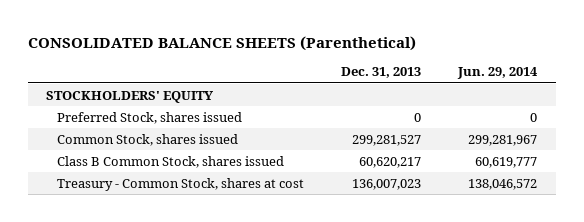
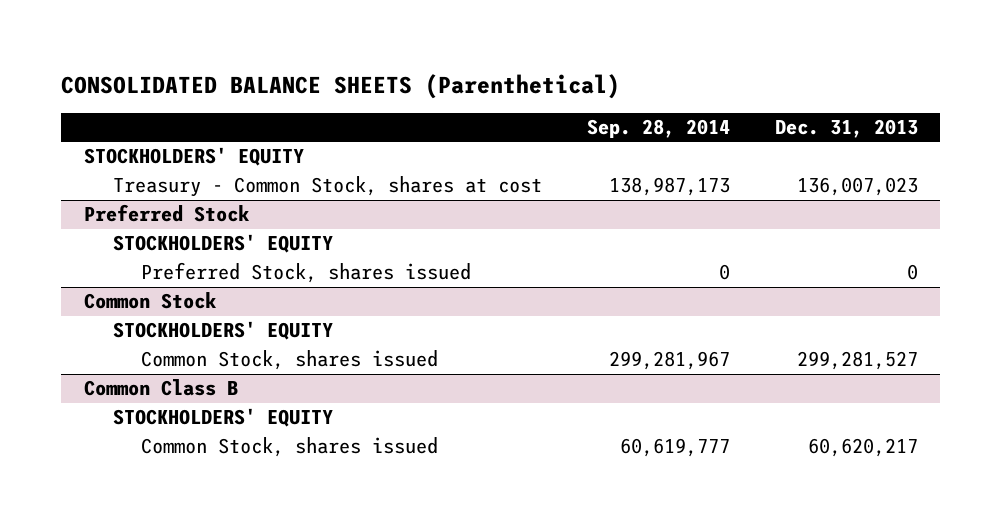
[457,67,539,80] Jun. 29, 2014 -> none
none -> [586,119,730,139] Sep. 28, 2014
[57,177,305,191] Treasury - Common Stock, shares at cost -> [112,176,542,198] Treasury - Common Stock, shares at cost
none -> [83,204,250,223] Preferred Stock
none -> [112,234,333,254] STOCKHOLDERS' EQUITY
none -> [83,292,217,310] Common Stock
none -> [112,321,333,341] STOCKHOLDERS' EQUITY
none -> [83,379,238,397] Common Class B
none -> [112,408,333,428] STOCKHOLDERS' EQUITY
[57,155,285,168] Class B Common Stock, shares issued -> [141,437,439,458] Common Stock, shares issued

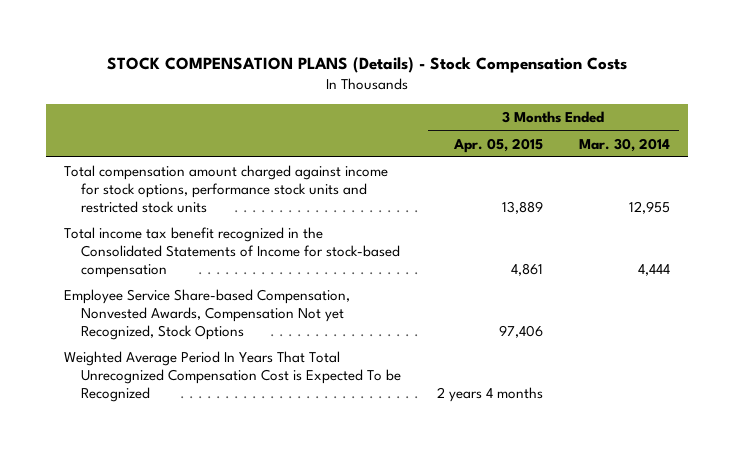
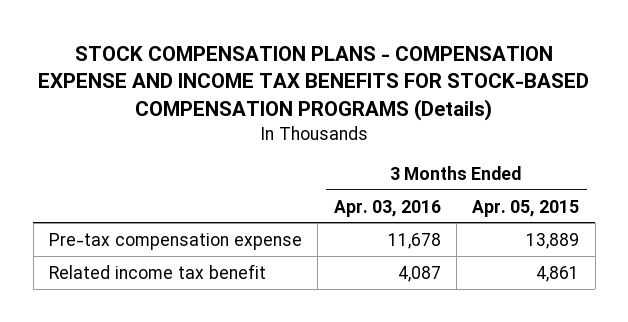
[106,57,627,74] STOCK COMPENSATION PLANS (Details) - Stock Compensation Costs -> [38,45,590,121] STOCK COMPENSATION PLANS - COMPENSATION EXPENSE AND INCOME TAX BENEFITS FOR STOCK-BASED COMPENSATION PROGRAMS (Details)
[578,137,670,152] Mar. 30, 2014 -> none
none -> [333,199,441,217] Apr. 03, 2016
[63,289,350,341] Employee Service Share-based Compensation, Nonvested Awards, Compensation Not yet Recognized, Stock Options -> none
[63,351,401,403] Weighted Average Period In Years That Total Unrecognized Compensation Cost is Expected To be Recognized -> none
[63,165,388,214] Total compensation amount charged against income for stock options, performance stock units and restricted stock units -> [48,232,302,250] Pre-tax compensation expense
[63,227,400,279] Total income tax benefit recognized in the Consolidated Statements of Income for stock-based compensation -> [48,263,266,279] Related income tax benefit

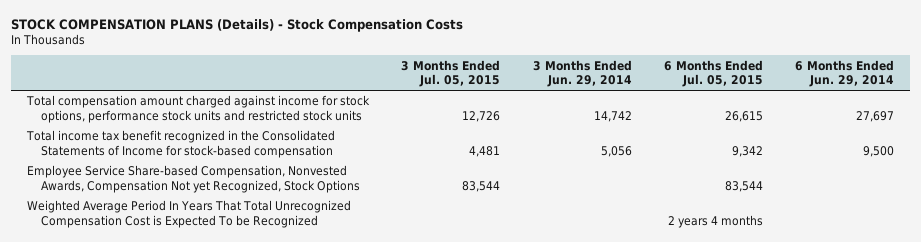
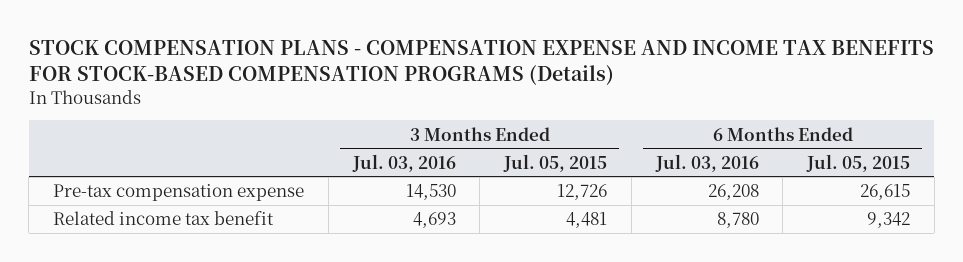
[10,18,463,32] STOCK COMPENSATION PLANS (Details) - Stock Compensation Costs -> [28,39,934,85] STOCK COMPENSATION PLANS - COMPENSATION EXPENSE AND INCOME TAX BENEFITS FOR STOCK-BASED COMPENSATION PROGRAMS (Details)
[532,59,632,88] 3 Months Ended Jun. 29, 2014 -> none
[795,59,895,88] 6 Months Ended Jun. 29, 2014 -> none
none -> [351,153,456,172] Jul. 03, 2016
none -> [654,153,759,172] Jul. 03, 2016
[27,165,361,193] Employee Service Share-based Compensation, Nonvested Awards, Compensation Not yet Recognized, Stock Options -> none
[27,200,352,228] Weighted Average Period In Years That Total Unrecognized Compensation Cost is Expected To be Recognized -> none
[26,95,371,123] Total compensation amount charged against income for stock options, performance stock units and restricted stock units -> [53,184,305,202] Pre-tax compensation expense
[26,130,336,158] Total income tax benefit recognized in the Consolidated Statements of Income for stock-based compensation -> [53,211,275,226] Related income tax benefit

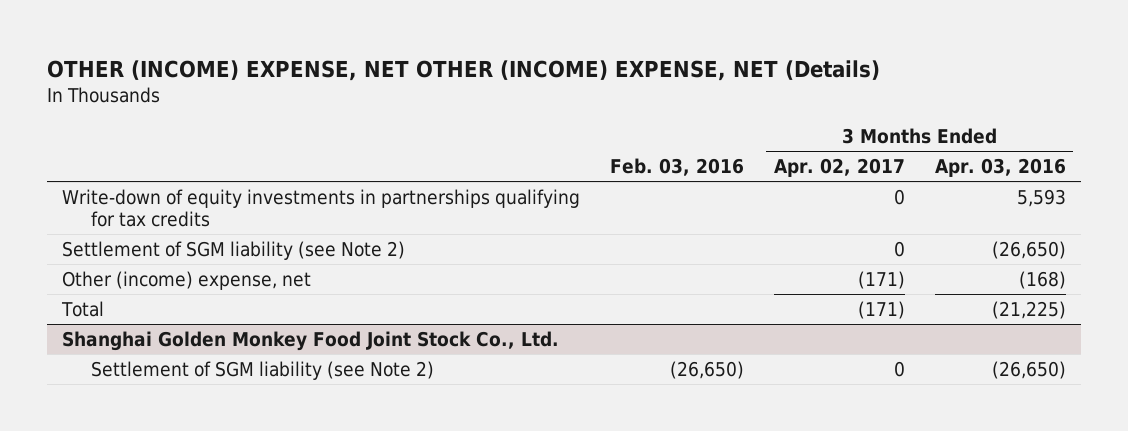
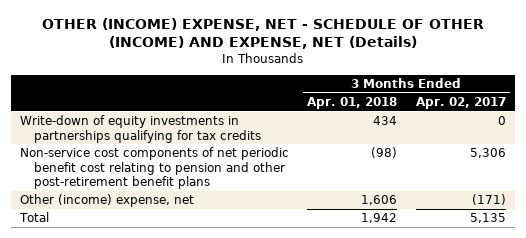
[47,59,881,81] OTHER (INCOME) EXPENSE, NET OTHER (INCOME) EXPENSE, NET (Details) -> [41,18,484,50] OTHER (INCOME) EXPENSE, NET - SCHEDULE OF OTHER (INCOME) AND EXPENSE, NET (Details)
[609,158,744,177] Feb. 03, 2016 -> none
[934,158,1066,178] Apr. 03, 2016 -> none
none -> [307,97,398,110] Apr. 01, 2018
[62,240,406,260] Settlement of SGM liability (see Note 2) -> none
none -> [20,147,290,189] Non-service cost components of net periodic benefit cost relating to pension and other post-retirement benefit plans
[62,330,560,351] Shanghai Golden Monkey Food Joint Stock Co., Ltd. -> none
[90,360,434,380] Settlement of SGM liability (see Note 2) -> none
[857,300,905,319] (171) -> [469,213,506,224] 5,135

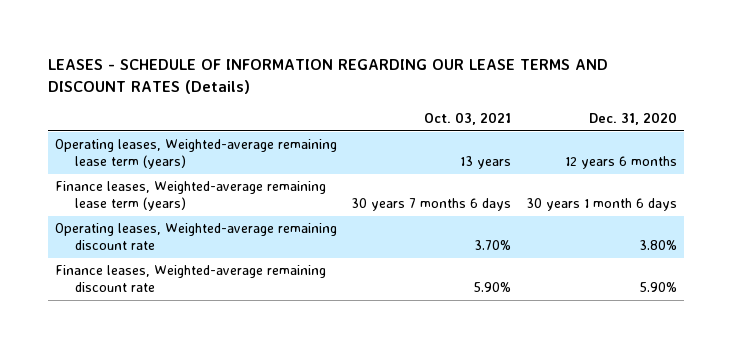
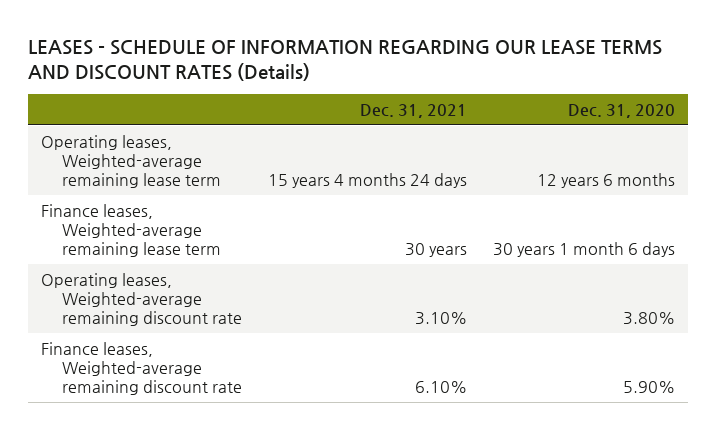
[424,112,512,126] Oct. 03, 2021 -> none
none -> [360,104,468,119] Dec. 31, 2021
[54,139,337,170] Operating leases, Weighted-average remaining lease term (years) -> [41,134,222,189] Operating leases, Weighted-average remaining lease term
[54,181,326,212] Finance leases, Weighted-average remaining lease term (years) -> [41,203,222,258] Finance leases, Weighted-average remaining lease term

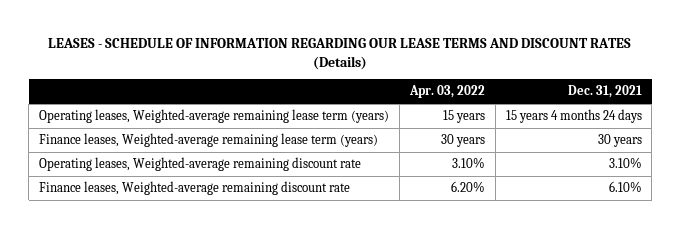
[568,104,676,119] Dec. 31, 2020 -> none
none -> [408,85,485,99] Apr. 03, 2022
[41,134,222,189] Operating leases, Weighted-average remaining lease term -> [39,109,390,124] Operating leases, Weighted-average remaining lease term (years)
[41,203,222,258] Finance leases, Weighted-average remaining lease term -> [39,133,379,148] Finance leases, Weighted-average remaining lease term (years)

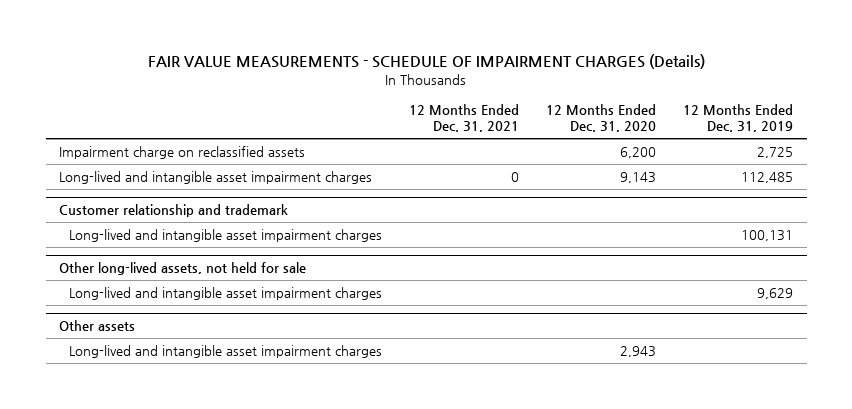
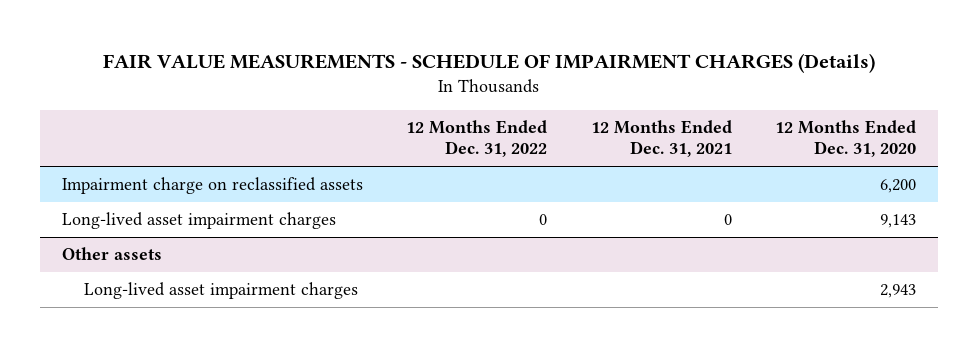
[683,103,794,133] 12 Months Ended Dec. 31, 2019 -> none
none -> [406,120,548,158] 12 Months Ended Dec. 31, 2022
[59,204,289,218] Customer relationship and trademark -> none
[69,229,383,243] Long-lived and intangible asset impairment charges -> none
[59,262,307,276] Other long-lived assets, not held for sale -> none
[69,287,383,301] Long-lived and intangible asset impairment charges -> none
[59,171,373,185] Long-lived and intangible asset impairment charges -> [61,212,336,230] Long-lived asset impairment charges
[69,345,383,359] Long-lived and intangible asset impairment charges -> [84,282,359,300] Long-lived asset impairment charges

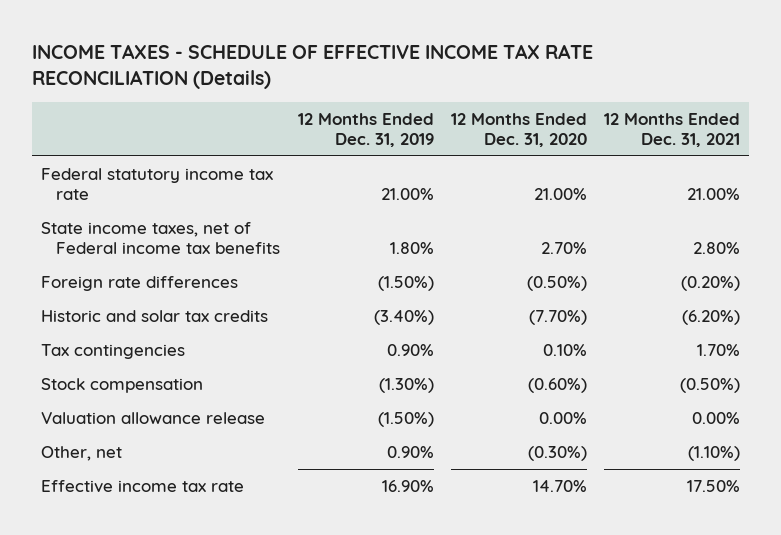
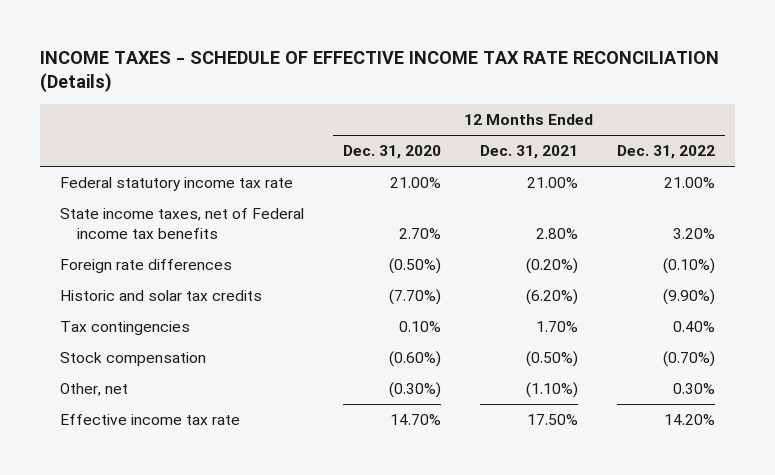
[297,112,434,147] 12 Months Ended Dec. 31, 2019 -> none
none -> [617,145,716,160] Dec. 31, 2022
[41,411,266,424] Valuation allowance release -> none

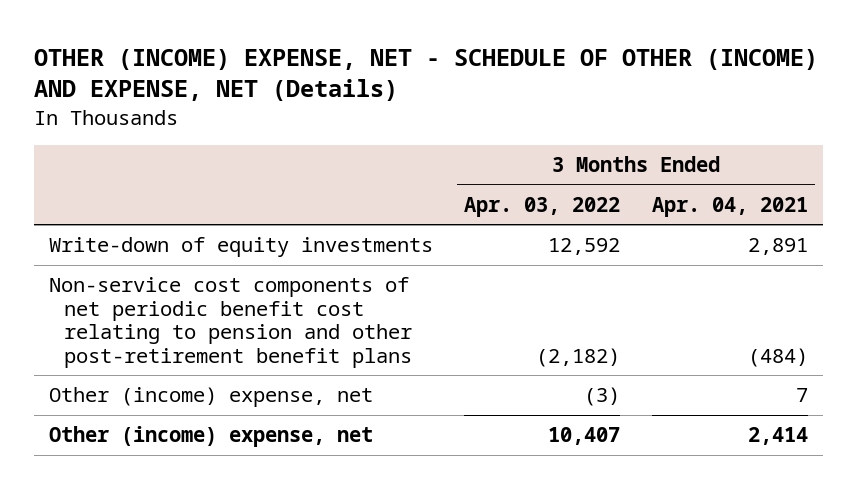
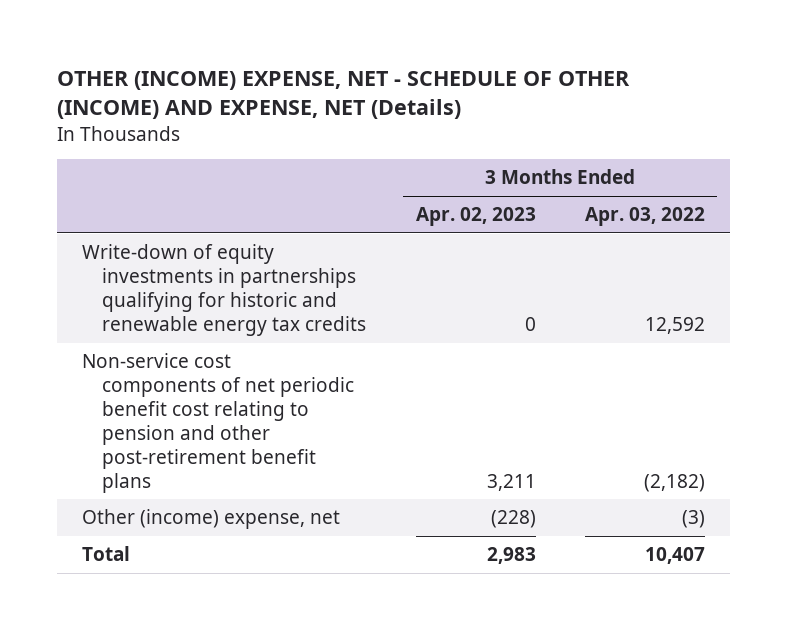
[651,196,808,217] Apr. 04, 2021 -> none
none -> [415,207,536,227] Apr. 02, 2023
[49,237,434,258] Write-down of equity investments -> [81,244,367,336] Write-down of equity investments in partnerships qualifying for historic and renewable energy tax credits
[49,426,374,448] Other (income) expense, net -> [81,546,130,562] Total

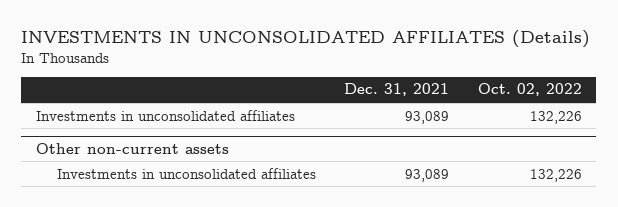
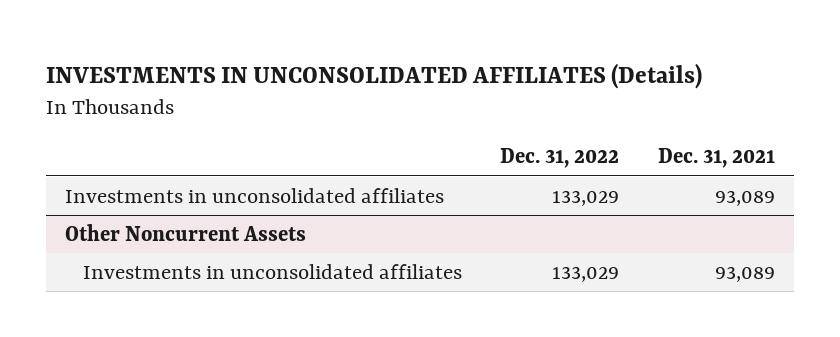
[478,83,583,97] Oct. 02, 2022 -> none
none -> [500,148,620,169] Dec. 31, 2022
[35,142,229,154] Other non-current assets -> [65,223,307,241] Other Noncurrent Assets

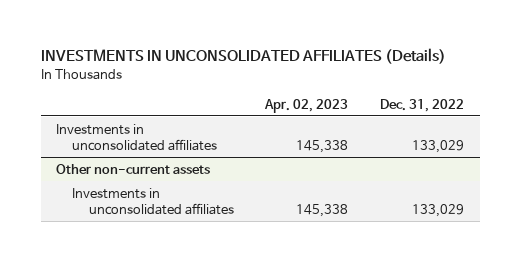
[657,148,775,169] Dec. 31, 2021 -> none
none -> [264,98,349,113] Apr. 02, 2023
[65,223,307,241] Other Noncurrent Assets -> [56,163,211,174] Other non-current assets

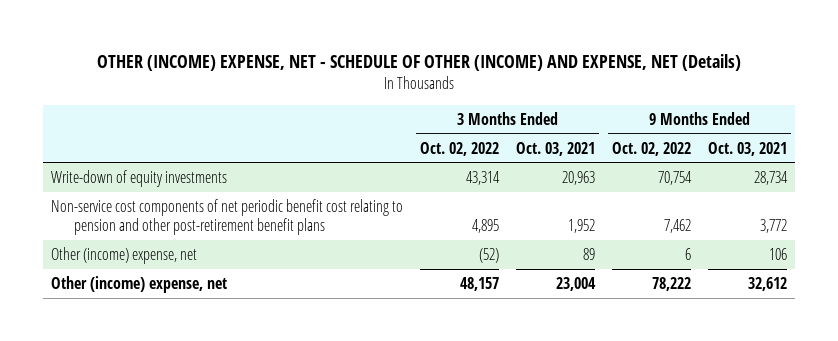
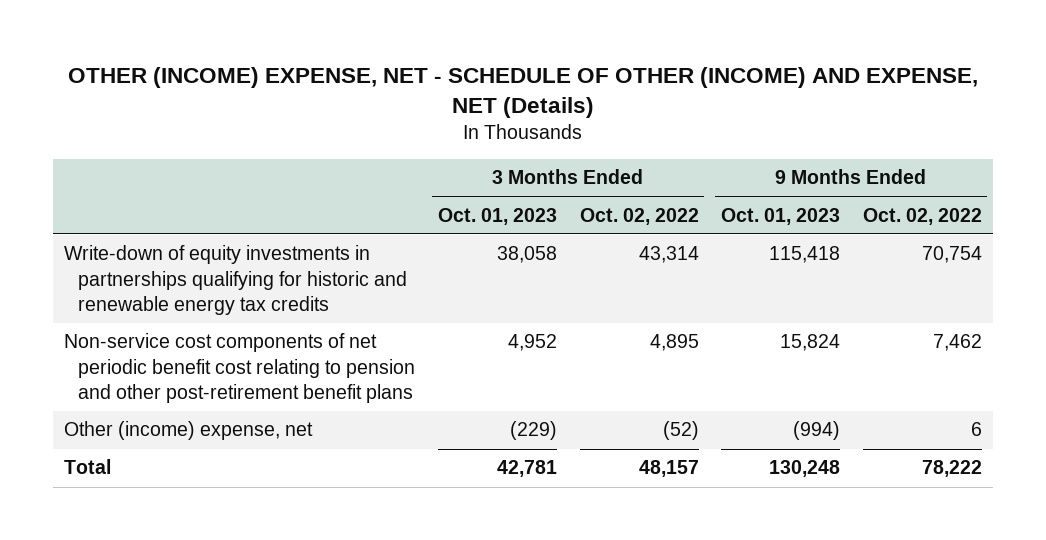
[516,141,596,156] Oct. 03, 2021 -> none
[708,141,788,156] Oct. 03, 2021 -> none
none -> [438,207,558,225] Oct. 01, 2023
none -> [721,207,841,225] Oct. 01, 2023
[51,170,228,188] Write-down of equity investments -> [64,245,408,315] Write-down of equity investments in partnerships qualifying for historic and renewable energy tax credits
[51,276,228,294] Other (income) expense, net -> [64,459,112,475] Total

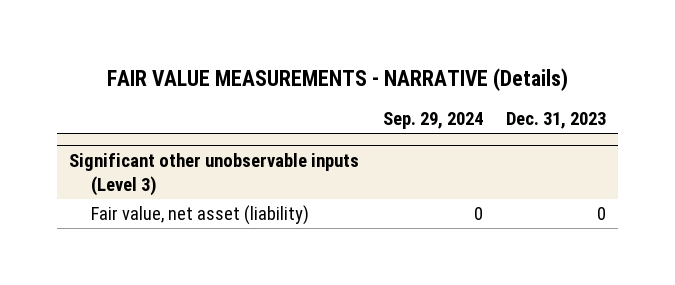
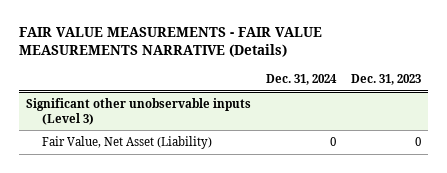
[106,67,568,91] FAIR VALUE MEASUREMENTS - NARRATIVE (Details) -> [19,27,323,58] FAIR VALUE MEASUREMENTS - FAIR VALUE MEASUREMENTS NARRATIVE (Details)
[382,112,483,130] Sep. 29, 2024 -> none
none -> [265,74,337,86] Dec. 31, 2024
[91,205,310,226] Fair value, net asset (liability) -> [42,136,213,150] Fair Value, Net Asset (Liability)

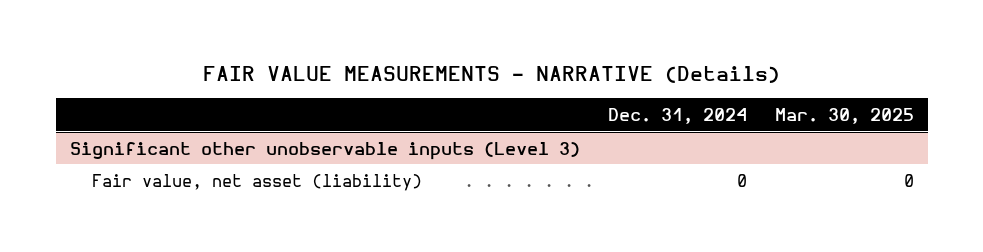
[19,27,323,58] FAIR VALUE MEASUREMENTS - FAIR VALUE MEASUREMENTS NARRATIVE (Details) -> [202,66,780,84] FAIR VALUE MEASUREMENTS - NARRATIVE (Details)
[350,74,421,86] Dec. 31, 2023 -> none
none -> [774,107,914,124] Mar. 30, 2025
[42,136,213,150] Fair Value, Net Asset (Liability) -> [92,173,423,191] Fair value, net asset (liability)

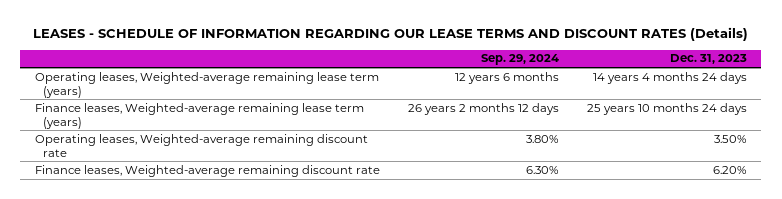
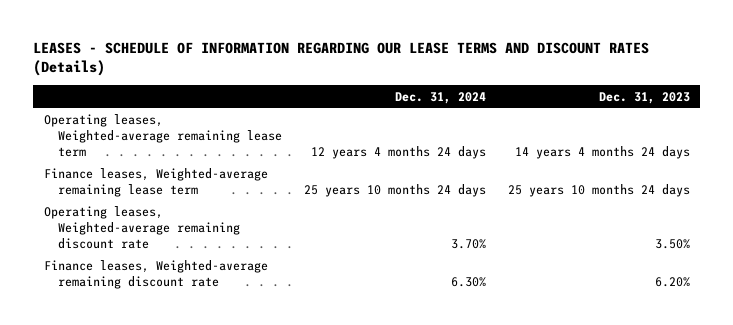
[480,54,559,66] Sep. 29, 2024 -> none
none -> [394,91,486,104] Dec. 31, 2024
[34,71,379,98] Operating leases, Weighted-average remaining lease term (years) -> [43,113,282,157] Operating leases, Weighted-average remaining lease term
[34,102,364,129] Finance leases, Weighted-average remaining lease term (years) -> [43,167,268,197] Finance leases, Weighted-average remaining lease term

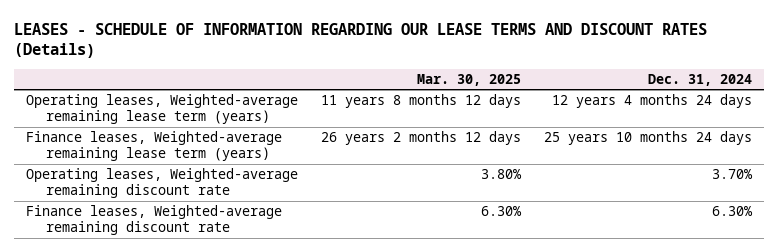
[598,91,690,104] Dec. 31, 2023 -> none
none -> [416,73,521,86] Mar. 30, 2025
[43,113,282,157] Operating leases, Weighted-average remaining lease term -> [25,94,298,125] Operating leases, Weighted-average remaining lease term (years)
[43,167,268,197] Finance leases, Weighted-average remaining lease term -> [25,131,282,162] Finance leases, Weighted-average remaining lease term (years)

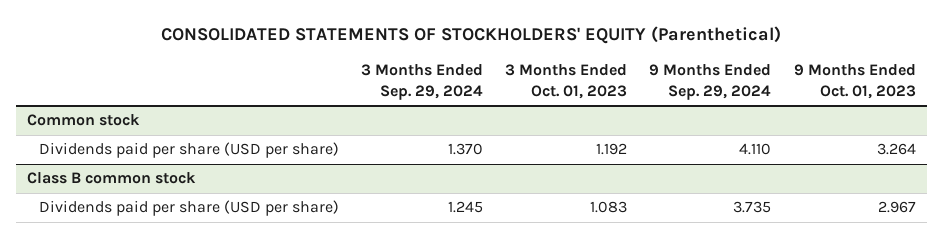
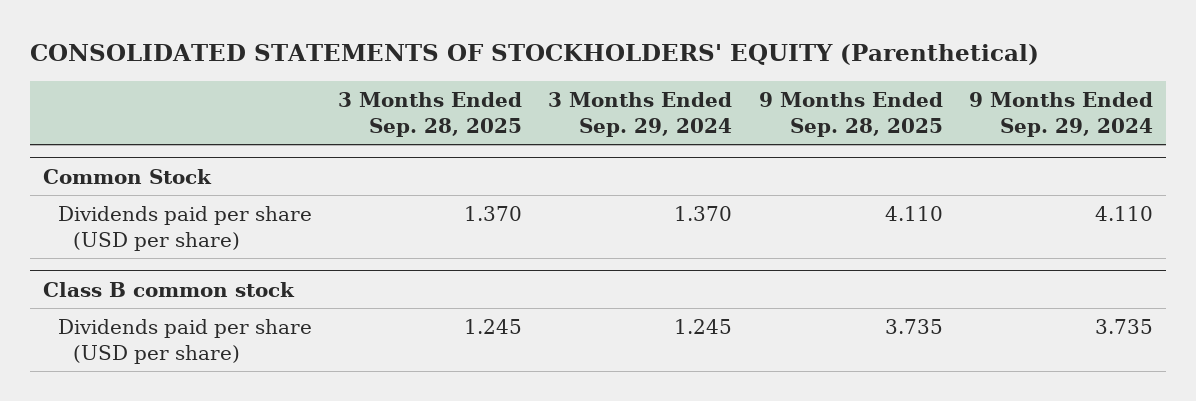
[505,64,628,99] 3 Months Ended Oct. 01, 2023 -> none
[793,64,916,99] 9 Months Ended Oct. 01, 2023 -> none
none -> [338,92,523,137] 3 Months Ended Sep. 28, 2025
none -> [758,92,943,137] 9 Months Ended Sep. 28, 2025
[26,114,140,127] Common stock -> [43,168,213,184] Common Stock

